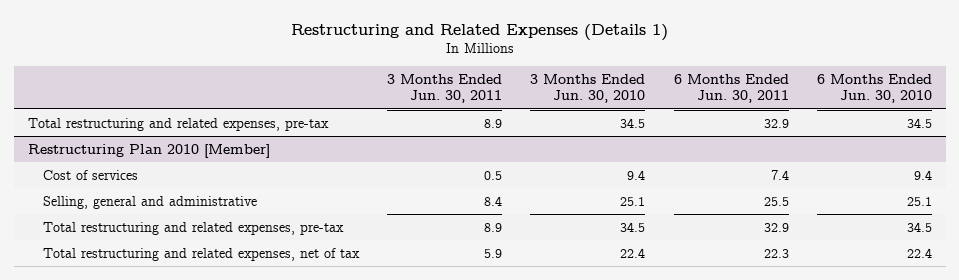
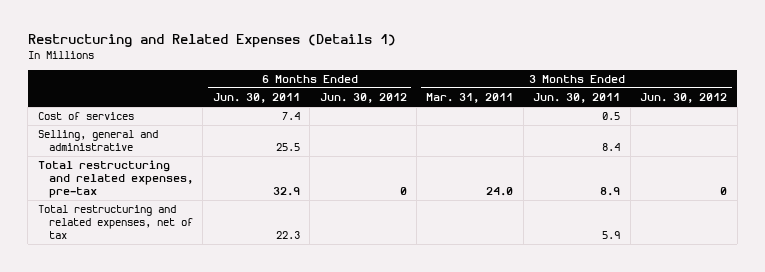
[530,74,646,104] 3 Months Ended Jun. 30, 2010 -> none
[816,74,932,104] 6 Months Ended Jun. 30, 2010 -> none
none -> [319,93,407,104] Jun. 30, 2012
none -> [426,93,514,104] Mar. 31, 2011
none -> [640,93,728,104] Jun. 30, 2012
[27,117,329,131] Total restructuring and related expenses, pre-tax -> none
[27,143,270,158] Restructuring Plan 2010 [Member] -> none

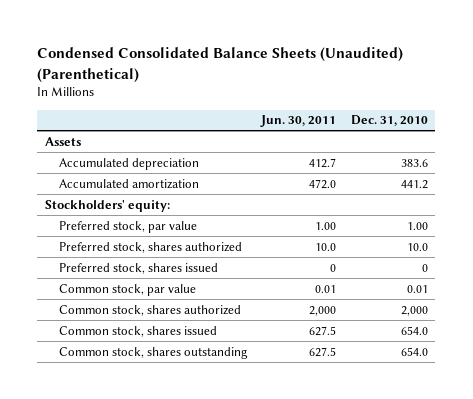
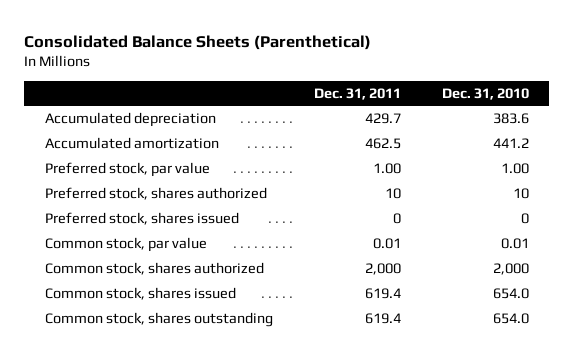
[37,46,404,83] Condensed Consolidated Balance Sheets (Unaudited) (Parenthetical) -> [24,34,372,50] Consolidated Balance Sheets (Parenthetical)
[260,115,337,128] Jun. 30, 2011 -> none
none -> [313,87,401,100] Dec. 31, 2011
[44,136,81,146] Assets -> none
[44,199,170,212] Stockholders' equity: -> none
[406,242,428,251] 10.0 -> [512,187,529,199] 10

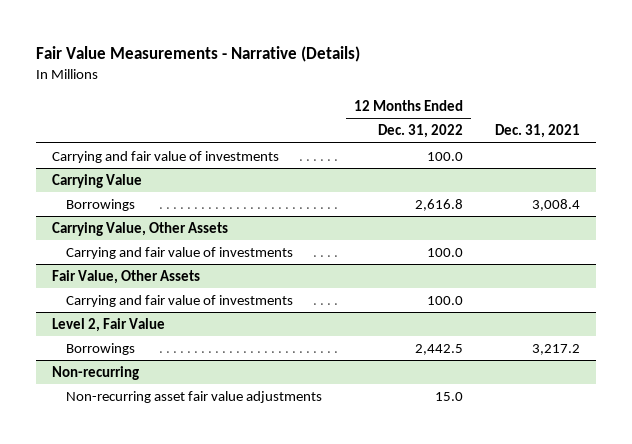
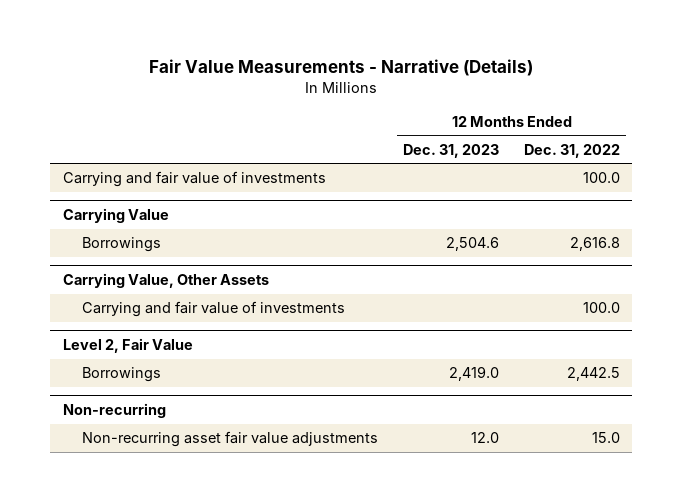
[494,124,580,139] Dec. 31, 2021 -> none
none -> [403,143,500,158] Dec. 31, 2023
[52,269,201,284] Fair Value, Other Assets -> none
[66,294,294,307] Carrying and fair value of investments -> none

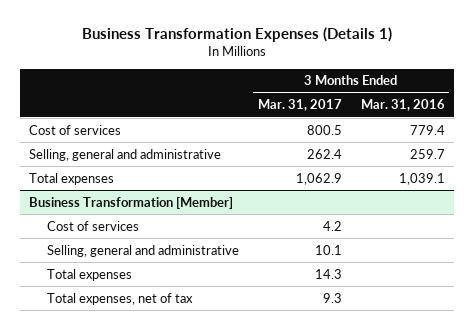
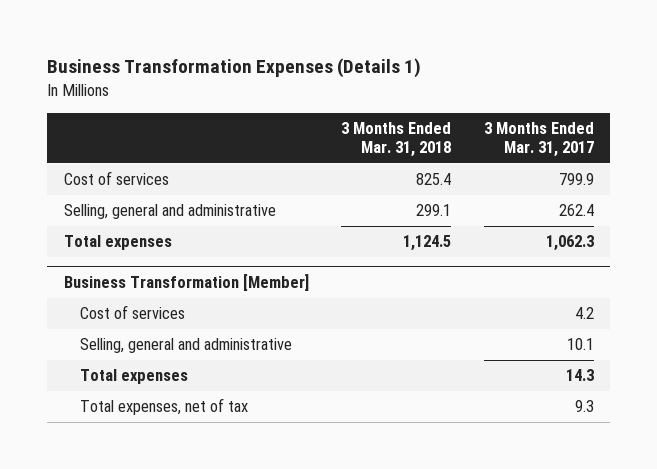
[360,99,445,112] Mar. 31, 2016 -> none
none -> [341,121,452,158] 3 Months Ended Mar. 31, 2018
[307,124,343,135] 800.5 -> [558,173,594,186] 799.9
[296,172,343,185] 1,062.9 -> [545,235,594,252] 1,062.3

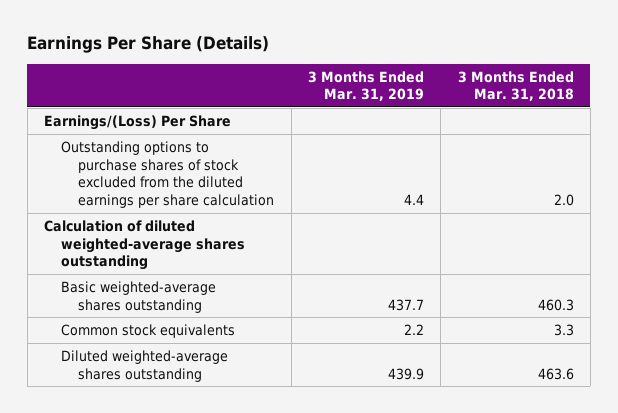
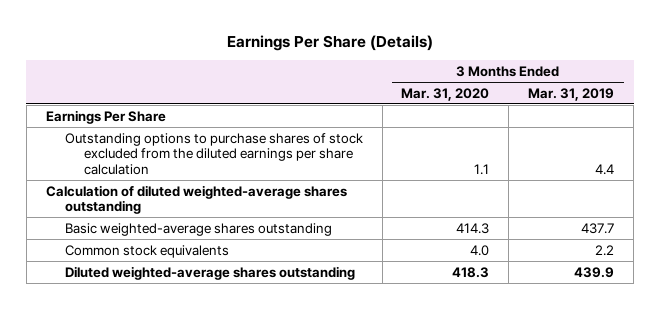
[457,70,574,102] 3 Months Ended Mar. 31, 2018 -> none
none -> [401,87,490,101] Mar. 31, 2020
[44,114,232,130] Earnings/(Loss) Per Share -> [45,109,166,124] Earnings Per Share

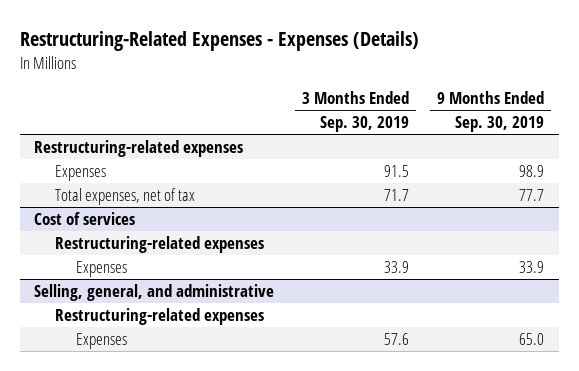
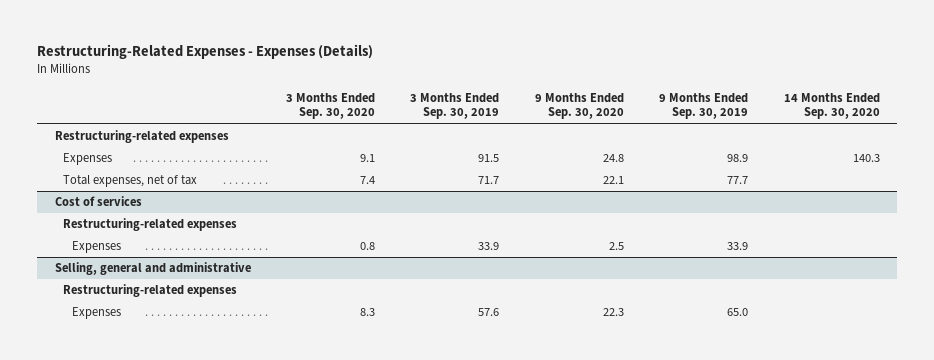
none -> [285,92,375,120] 3 Months Ended Sep. 30, 2020
none -> [534,92,624,120] 9 Months Ended Sep. 30, 2020
none -> [783,92,880,120] 14 Months Ended Sep. 30, 2020
[34,284,275,302] Selling, general, and administrative -> [54,262,251,276] Selling, general and administrative

